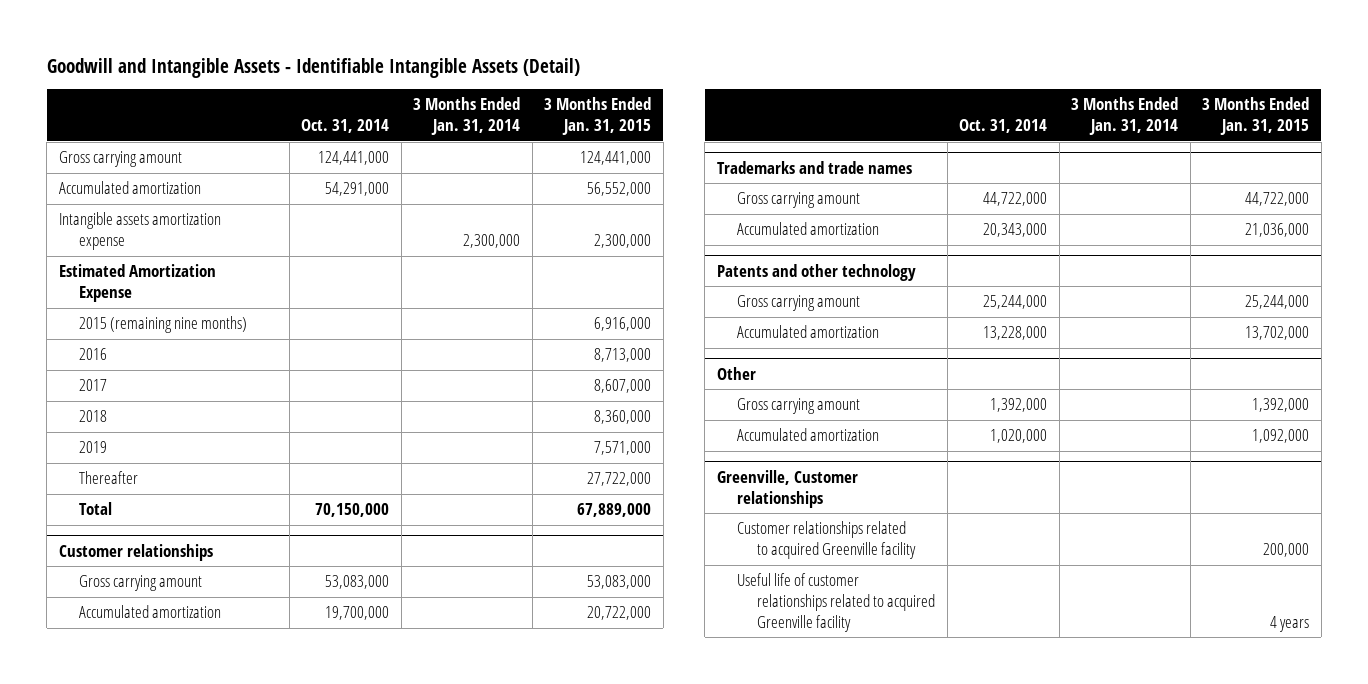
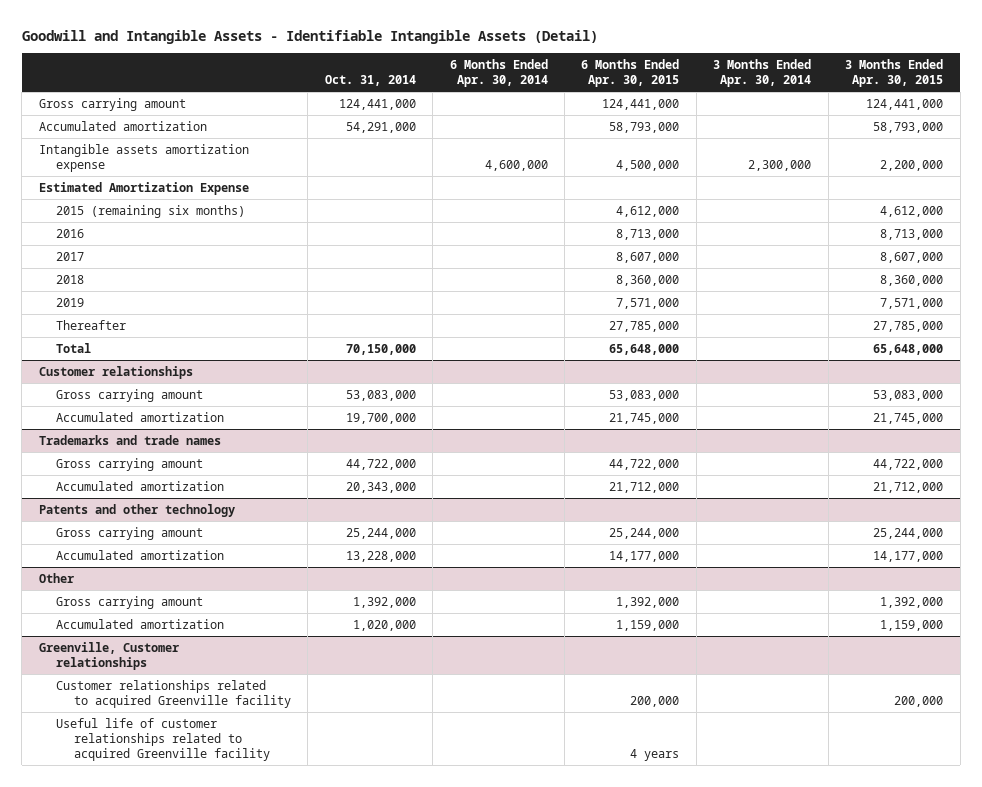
[413,97,521,136] 3 Months Ended Jan. 31, 2014 -> none
[544,97,652,136] 3 Months Ended Jan. 31, 2015 -> none
none -> [449,59,548,88] 6 Months Ended Apr. 30, 2014
none -> [581,59,680,88] 6 Months Ended Apr. 30, 2015
none -> [713,59,812,88] 3 Months Ended Apr. 30, 2014
none -> [845,59,944,88] 3 Months Ended Apr. 30, 2015
[79,316,248,334] 2015 (remaining nine months) -> [56,205,246,219] 2015 (remaining six months)

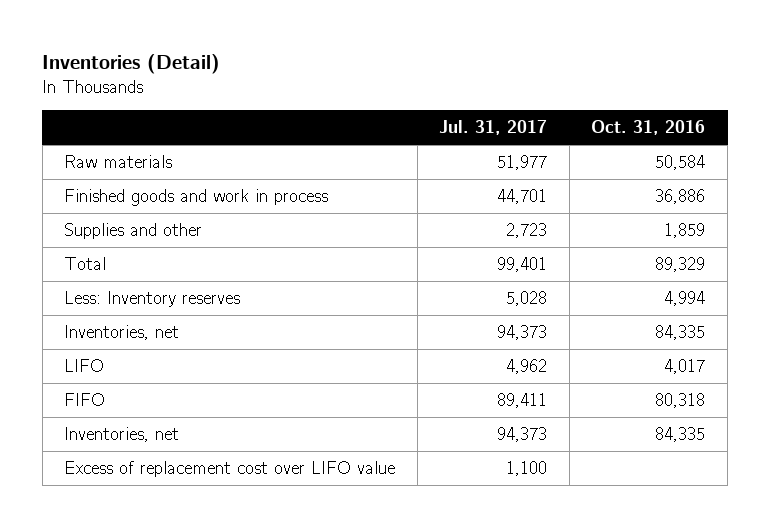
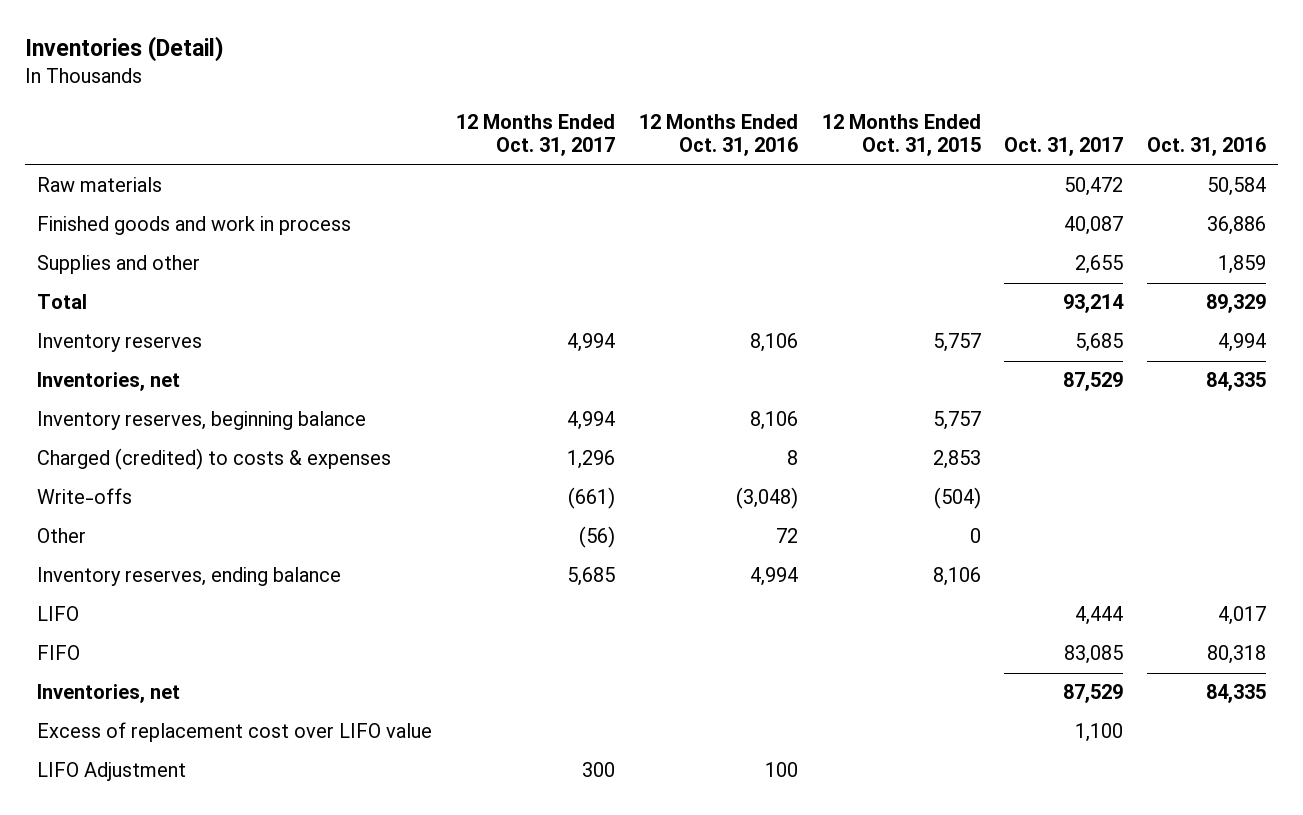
[439,120,548,136] Jul. 31, 2017 -> none
none -> [455,113,615,157] 12 Months Ended Oct. 31, 2017
none -> [638,113,798,157] 12 Months Ended Oct. 31, 2016
none -> [821,113,981,157] 12 Months Ended Oct. 31, 2015
none -> [1004,137,1124,157] Oct. 31, 2017
[64,290,241,307] Less: Inventory reserves -> [37,333,203,353] Inventory reserves
none -> [37,411,367,431] Inventory reserves, beginning balance
none -> [37,448,392,471] Charged (credited) to costs & expenses
none -> [37,488,133,505] Write-offs
none -> [37,528,87,544] Other
none -> [37,567,342,587] Inventory reserves, ending balance
none -> [37,762,187,782] LIFO Adjustment

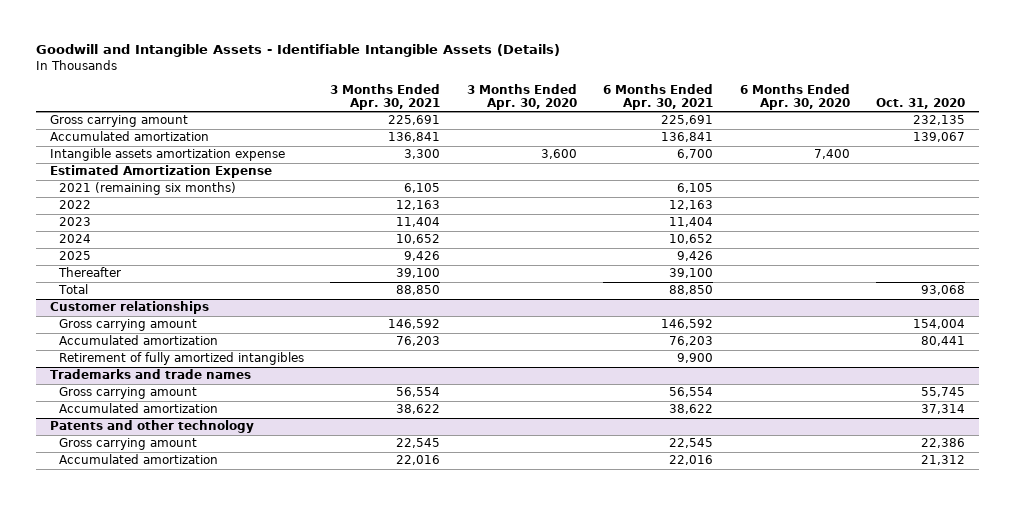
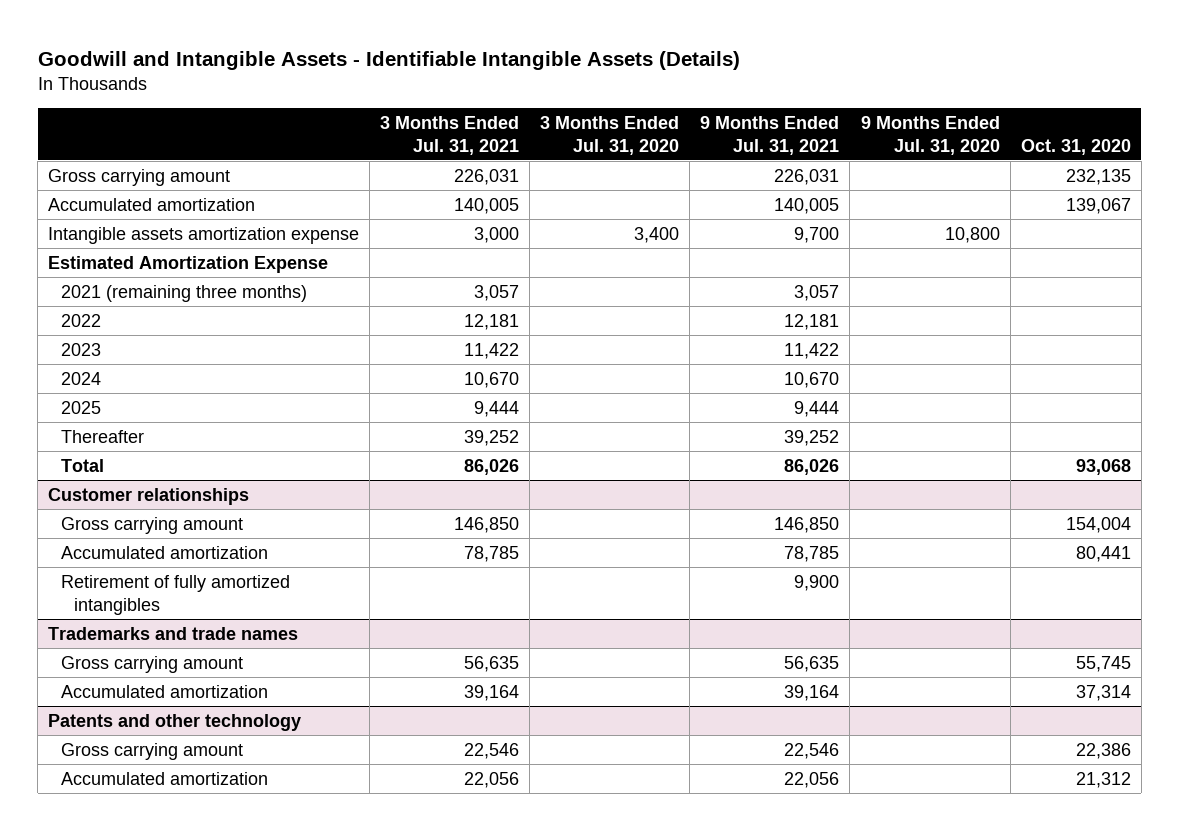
[330,83,441,111] 3 Months Ended Apr. 30, 2021 -> none
[466,83,577,111] 3 Months Ended Apr. 30, 2020 -> none
[603,83,714,111] 6 Months Ended Apr. 30, 2021 -> none
[739,83,850,111] 6 Months Ended Apr. 30, 2020 -> none
none -> [380,115,520,155] 3 Months Ended Jul. 31, 2021
none -> [540,115,680,155] 3 Months Ended Jul. 31, 2020
none -> [700,115,840,155] 9 Months Ended Jul. 31, 2021
none -> [860,115,1000,155] 9 Months Ended Jul. 31, 2020
[58,182,236,196] 2021 (remaining six months) -> [61,284,308,302] 2021 (remaining three months)

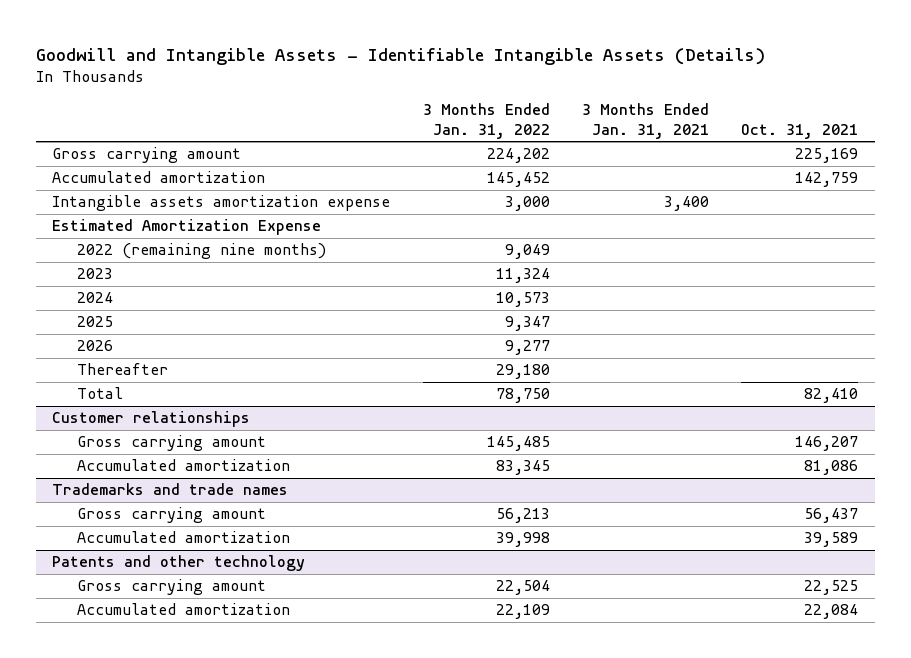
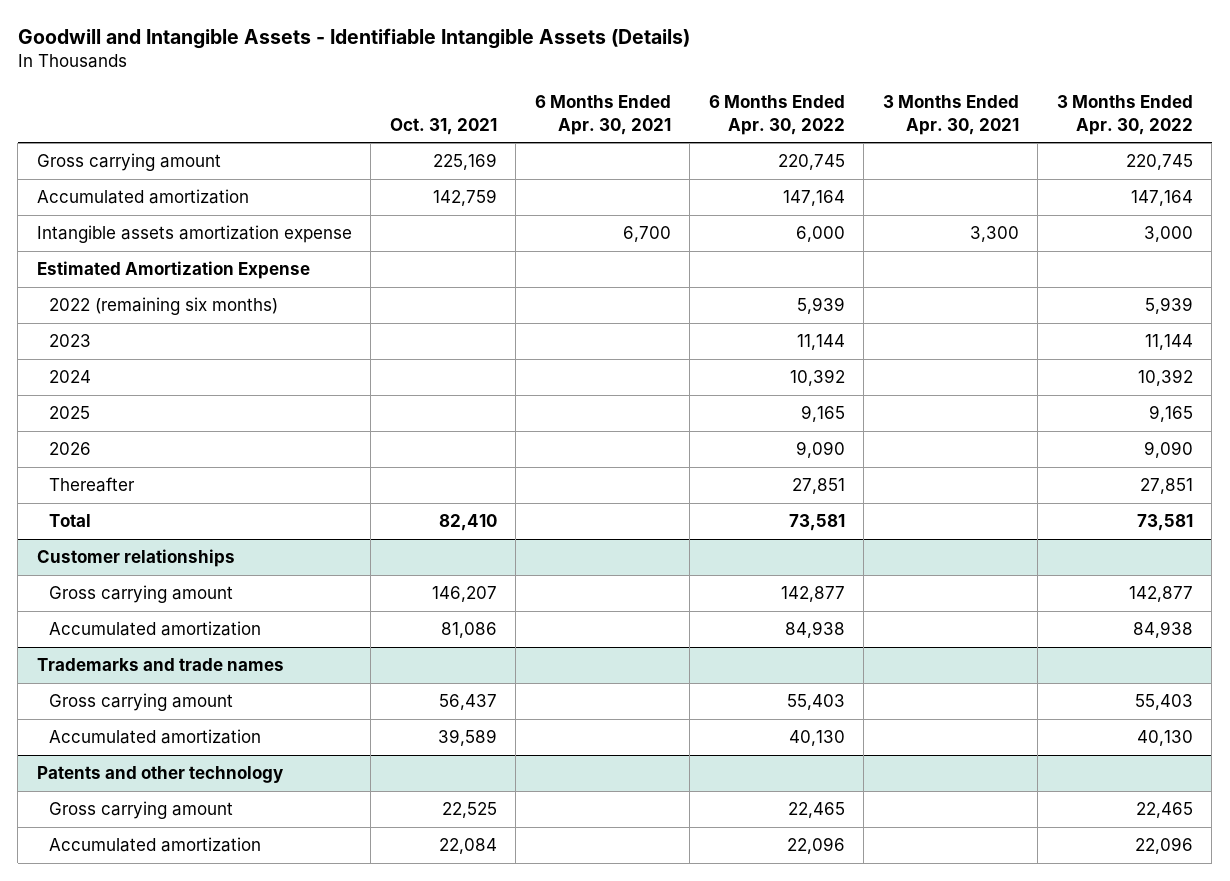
[422,103,550,140] 3 Months Ended Jan. 31, 2022 -> none
[582,103,710,140] 3 Months Ended Jan. 31, 2021 -> none
none -> [534,95,671,135] 6 Months Ended Apr. 30, 2021
none -> [708,95,845,135] 6 Months Ended Apr. 30, 2022
none -> [882,95,1019,135] 3 Months Ended Apr. 30, 2021
none -> [1056,95,1193,135] 3 Months Ended Apr. 30, 2022
[76,243,326,260] 2022 (remaining nine months) -> [49,297,279,316] 2022 (remaining six months)

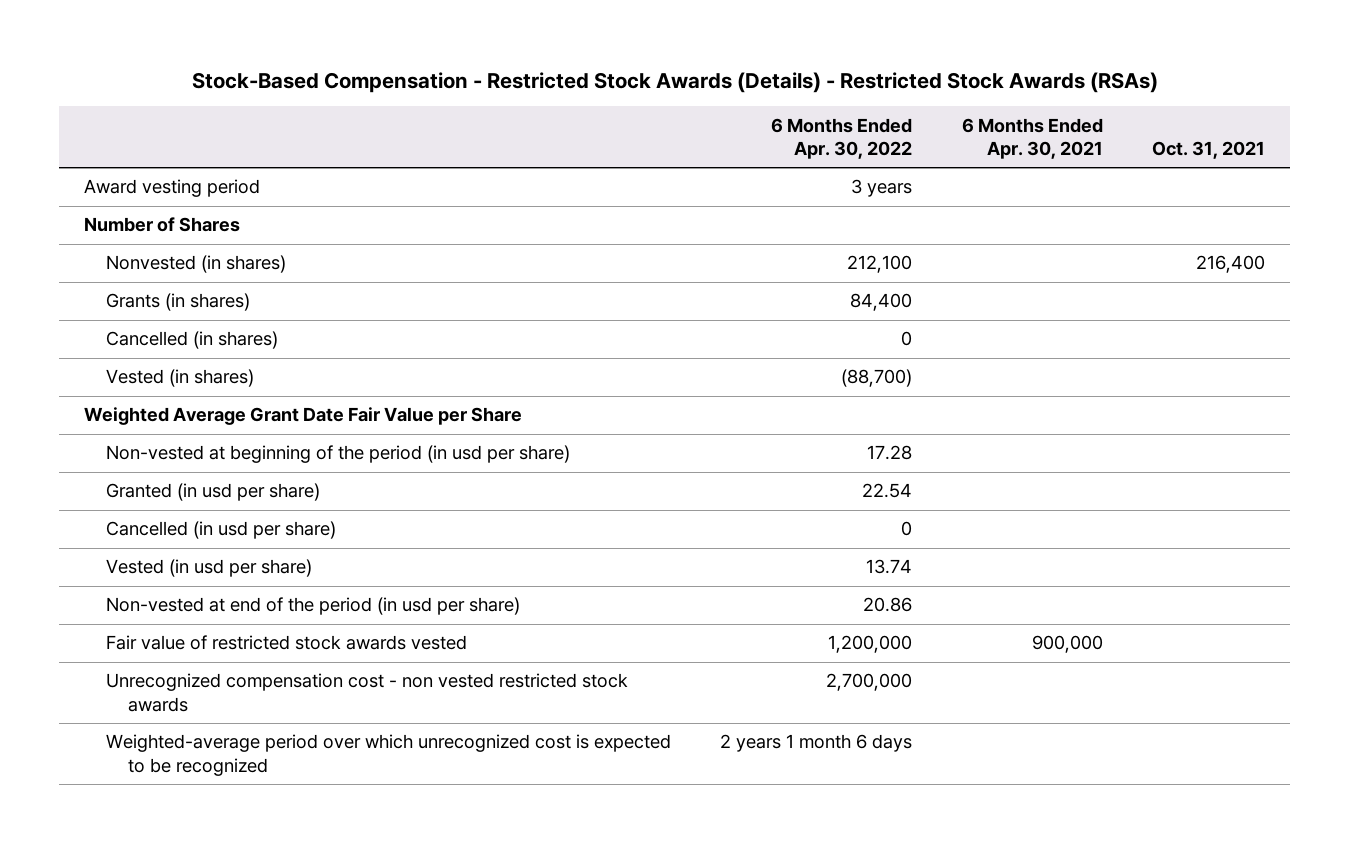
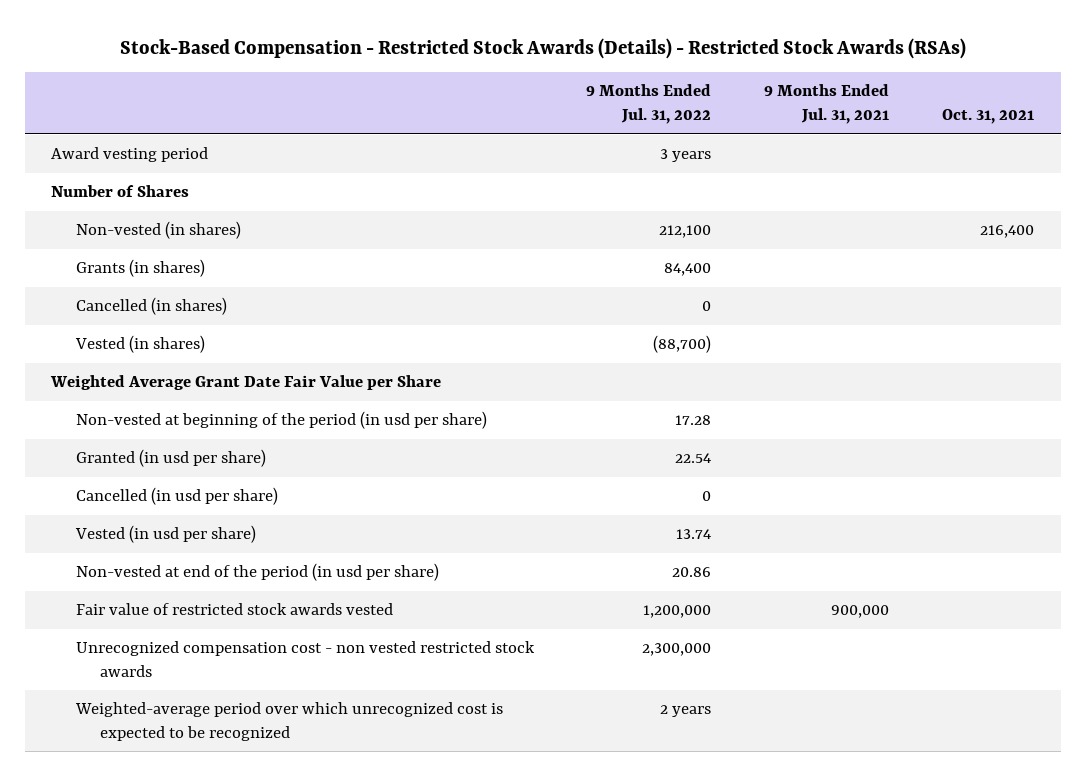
[771,117,913,160] 6 Months Ended Apr. 30, 2022 -> none
[961,117,1103,160] 6 Months Ended Apr. 30, 2021 -> none
none -> [586,84,712,125] 9 Months Ended Jul. 31, 2022
none -> [764,84,890,125] 9 Months Ended Jul. 31, 2021
[105,255,286,274] Nonvested (in shares) -> [75,221,241,240] Non-vested (in shares)

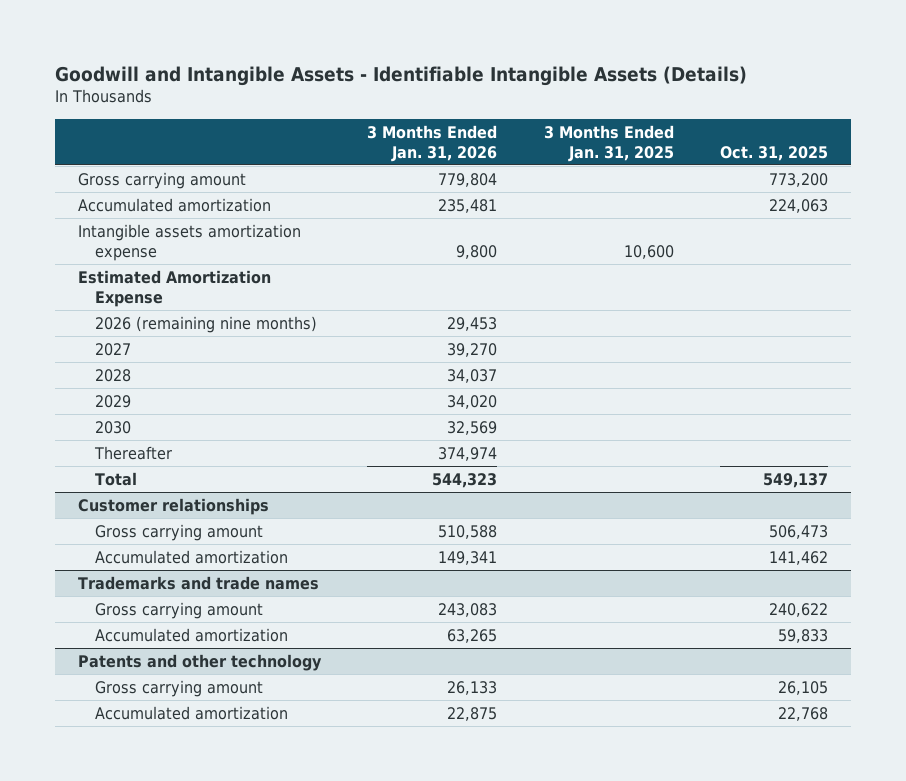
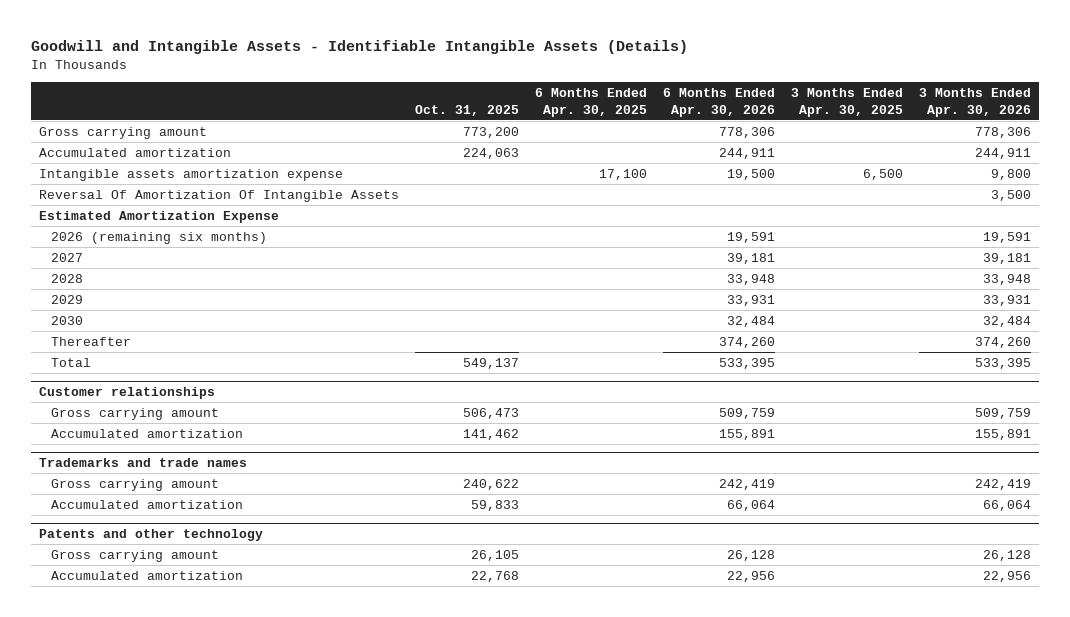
[367,124,498,162] 3 Months Ended Jan. 31, 2026 -> none
[543,124,674,162] 3 Months Ended Jan. 31, 2025 -> none
none -> [535,87,648,117] 6 Months Ended Apr. 30, 2025
none -> [663,87,776,117] 6 Months Ended Apr. 30, 2026
none -> [791,87,904,117] 3 Months Ended Apr. 30, 2025
none -> [919,87,1032,117] 3 Months Ended Apr. 30, 2026
none -> [39,189,400,202] Reversal Of Amortization Of Intangible Assets
[95,315,318,333] 2026 (remaining nine months) -> [51,231,268,244] 2026 (remaining six months)

